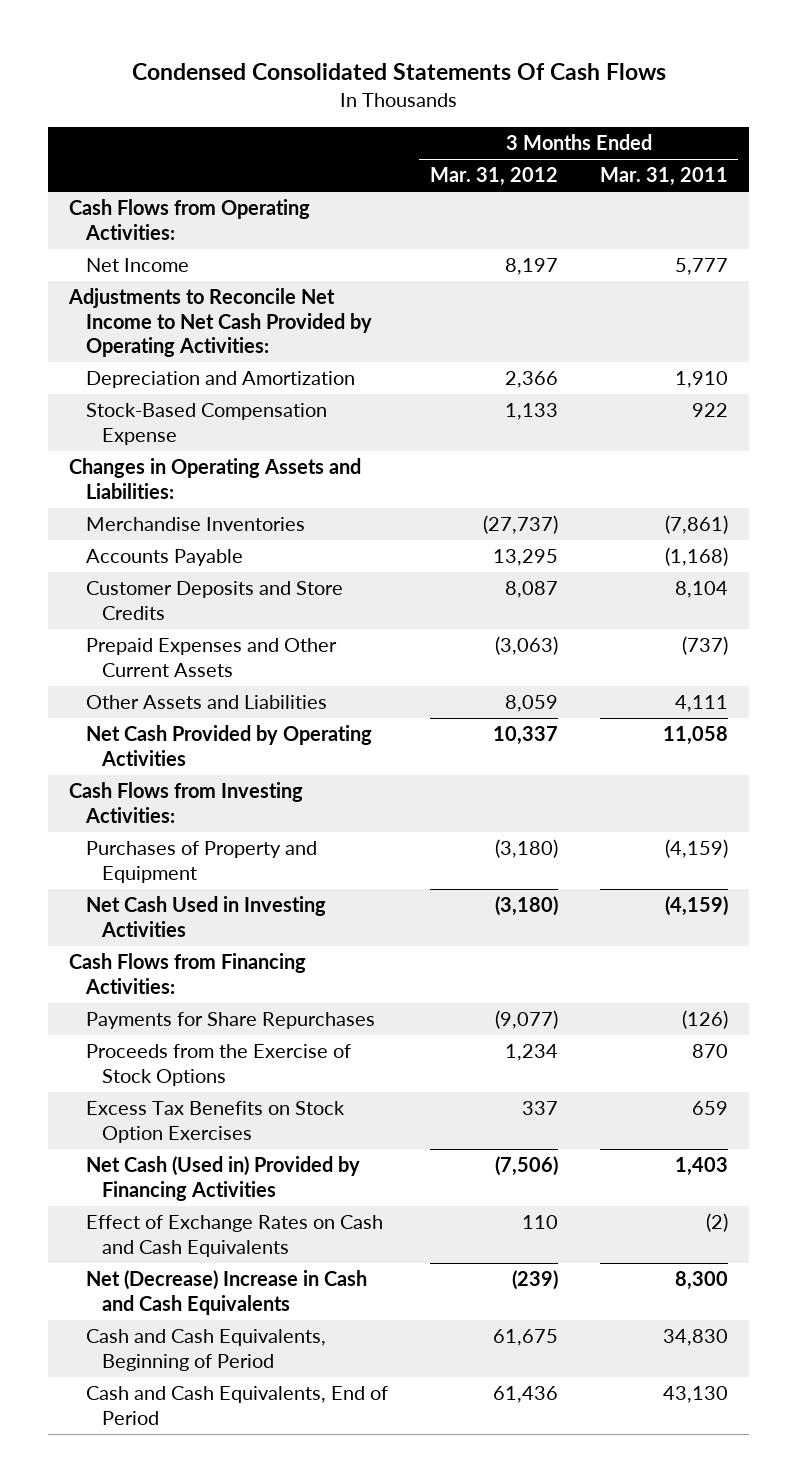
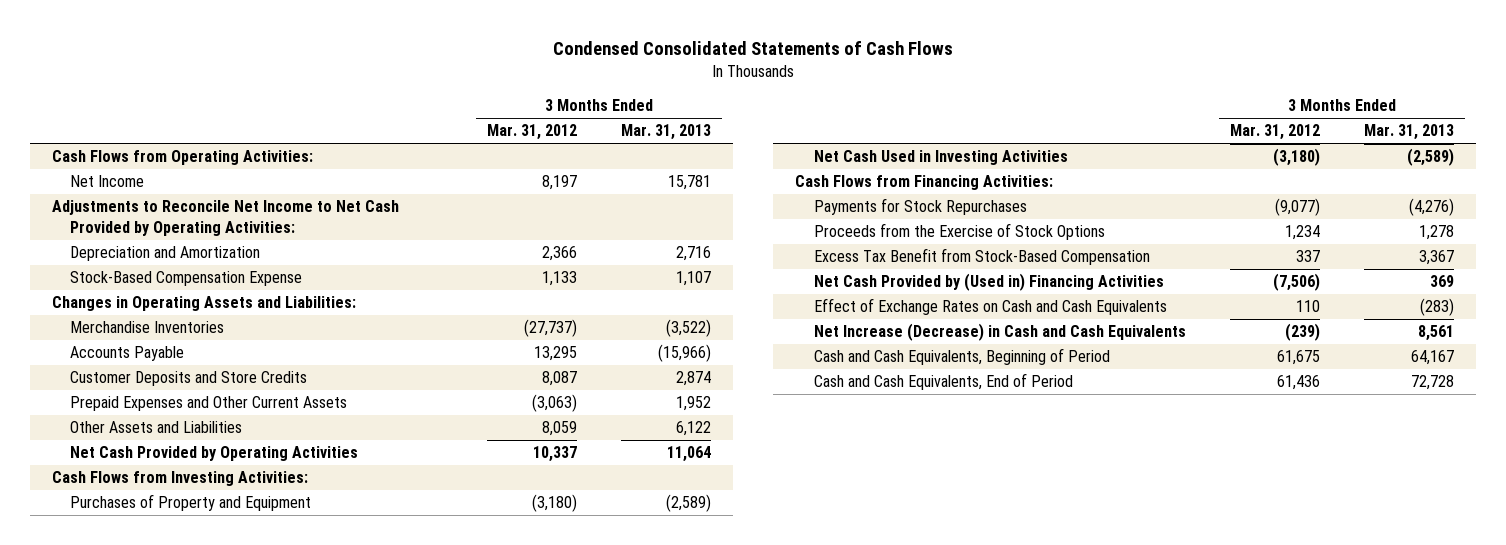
[131,62,666,80] Condensed Consolidated Statements Of Cash Flows -> [553,41,954,56] Condensed Consolidated Statements of Cash Flows
[599,167,728,187] Mar. 31, 2011 -> none
none -> [620,124,711,141] Mar. 31, 2013
[85,1012,375,1030] Payments for Share Repurchases -> [813,198,1027,216] Payments for Stock Repurchases
[85,1101,345,1143] Excess Tax Benefits on Stock Option Exercises -> [813,248,1150,266] Excess Tax Benefit from Stock-Based Compensation
[85,1156,360,1201] Net Cash (Used in) Provided by Financing Activities -> [813,273,1164,292] Net Cash Provided by (Used in) Financing Activities
[85,1270,367,1315] Net (Decrease) Increase in Cash and Cash Equivalents -> [813,323,1186,342] Net Increase (Decrease) in Cash and Cash Equivalents

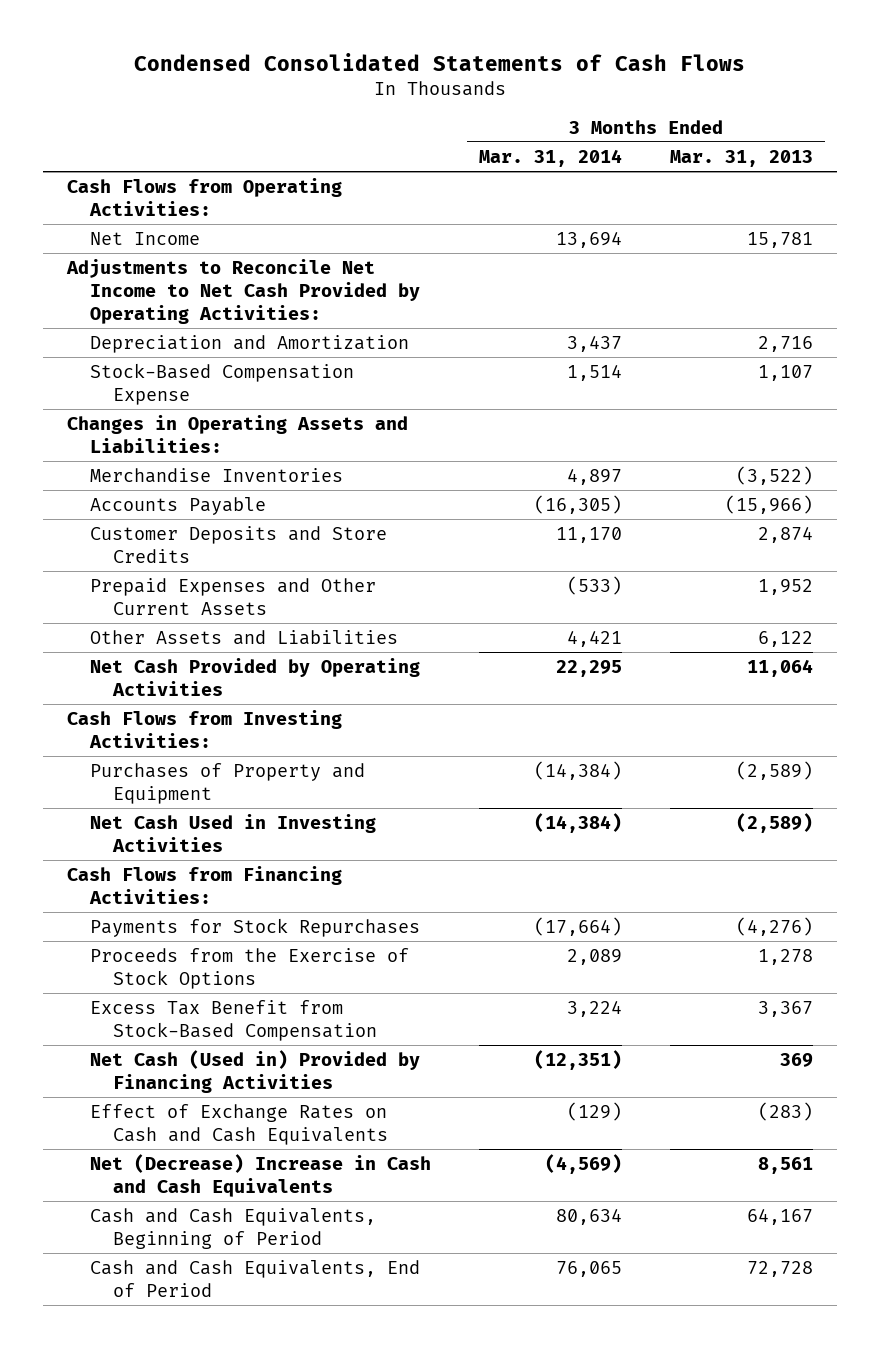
[486,124,577,141] Mar. 31, 2012 -> none
none -> [478,148,622,167] Mar. 31, 2014
[813,273,1164,292] Net Cash Provided by (Used in) Financing Activities -> [89,1049,420,1093] Net Cash (Used in) Provided by Financing Activities
[813,323,1186,342] Net Increase (Decrease) in Cash and Cash Equivalents -> [89,1153,431,1197] Net (Decrease) Increase in Cash and Cash Equivalents

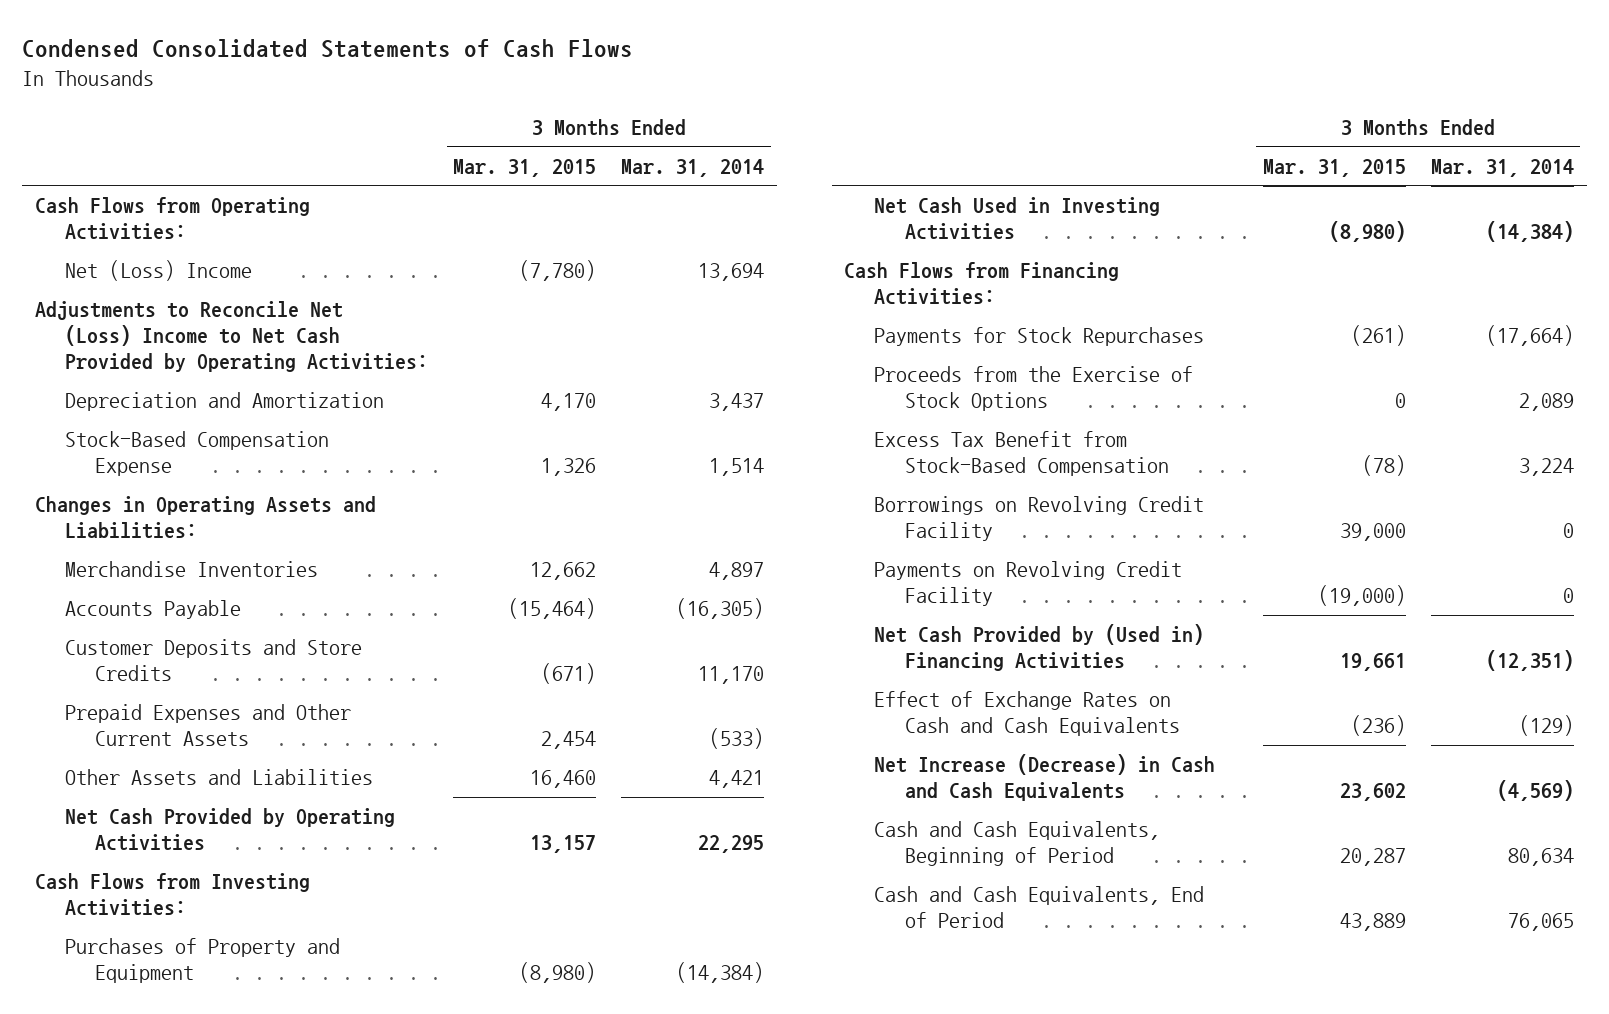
[669,149,813,167] Mar. 31, 2013 -> none
none -> [453,158,597,177] Mar. 31, 2015
[89,231,200,245] Net Income -> [64,260,252,282] Net (Loss) Income
[66,258,420,324] Adjustments to Reconcile Net Income to Net Cash Provided by Operating Activities: -> [34,301,428,373] Adjustments to Reconcile Net (Loss) Income to Net Cash Provided by Operating Activities:
none -> [874,496,1205,542] Borrowings on Revolving Credit Facility
none -> [874,561,1183,607] Payments on Revolving Credit Facility
[89,1049,420,1093] Net Cash (Used in) Provided by Financing Activities -> [874,624,1205,672] Net Cash Provided by (Used in) Financing Activities
[89,1153,431,1197] Net (Decrease) Increase in Cash and Cash Equivalents -> [874,754,1216,802] Net Increase (Decrease) in Cash and Cash Equivalents

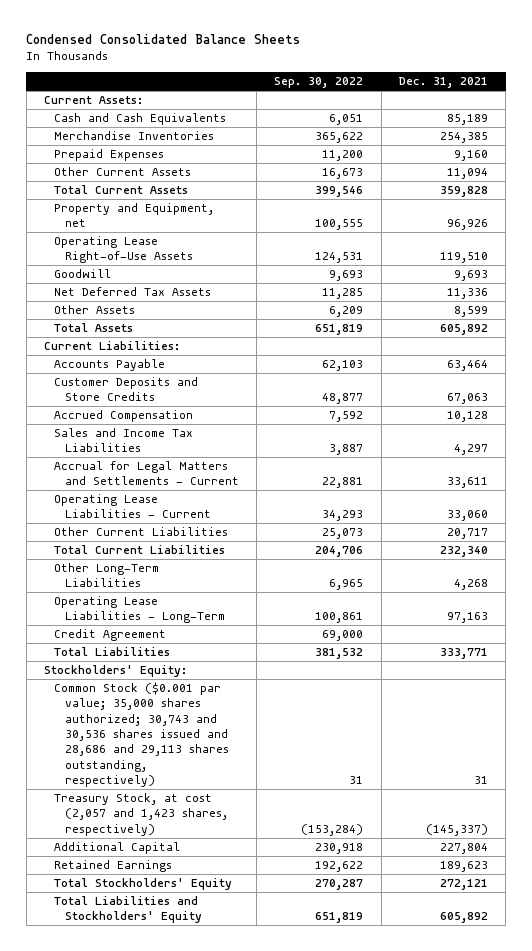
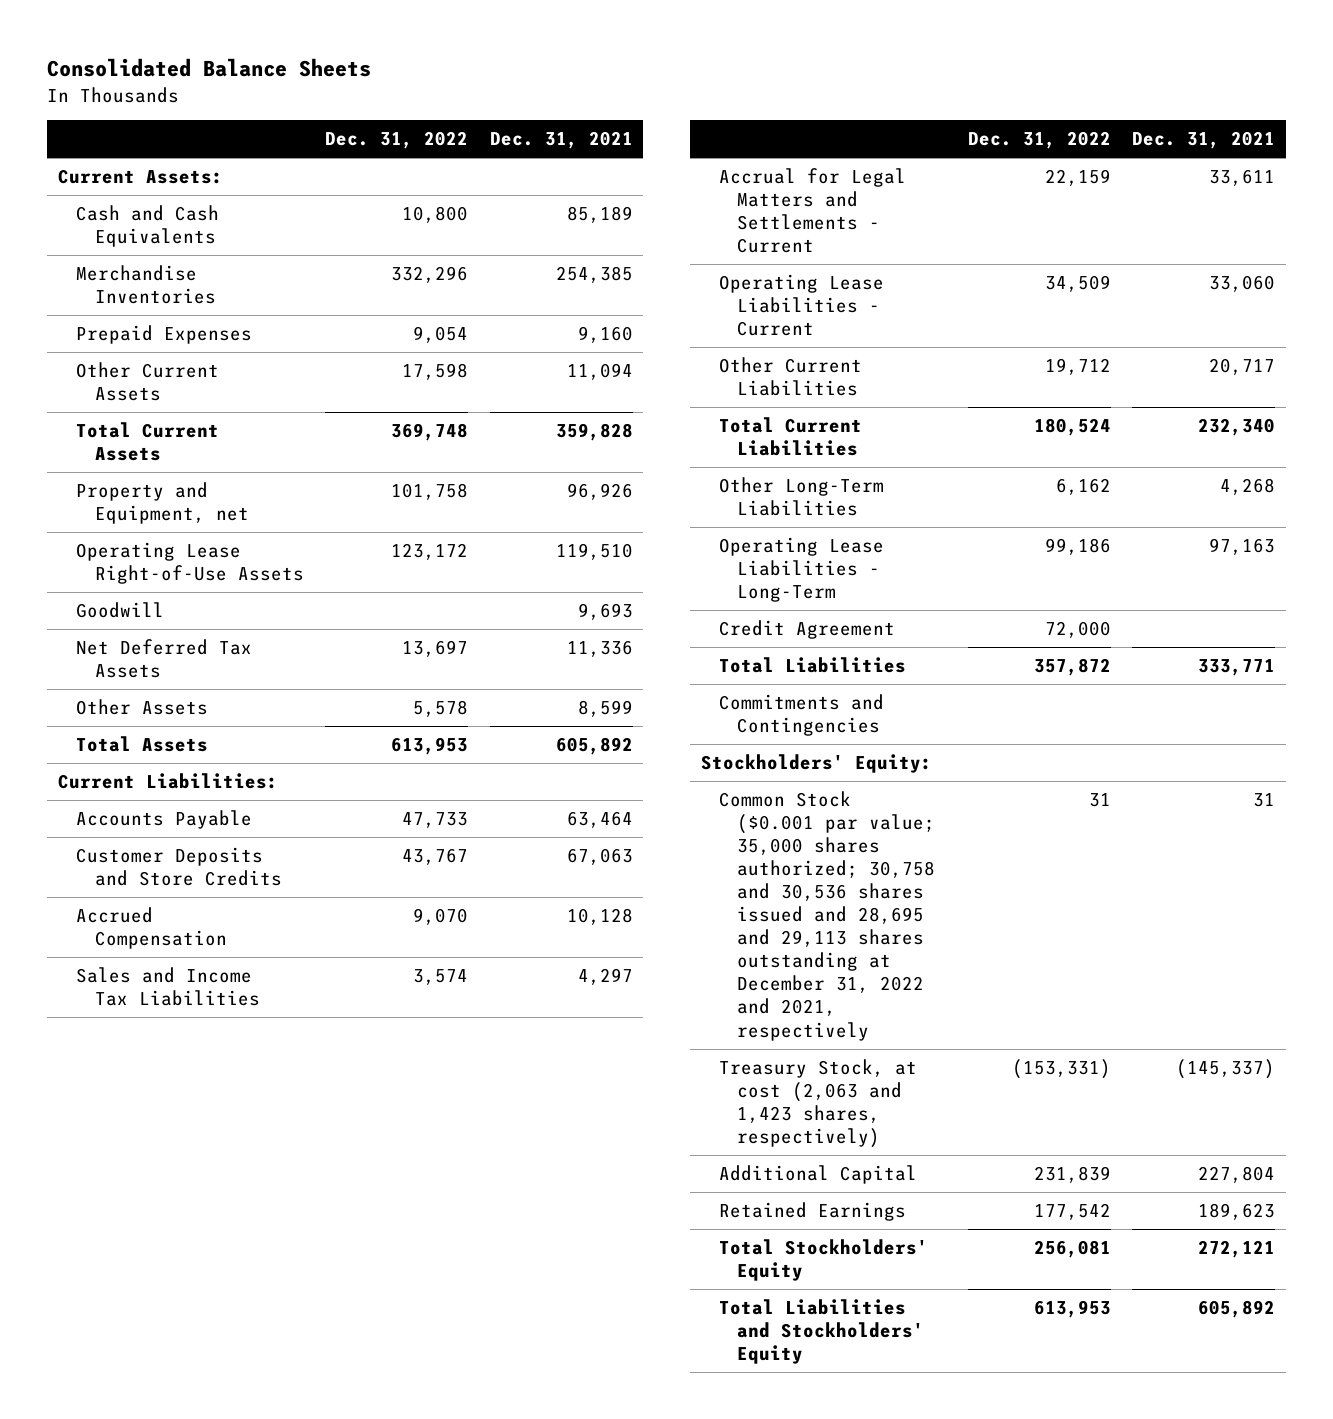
[26,34,301,45] Condensed Consolidated Balance Sheets -> [47,58,372,78] Consolidated Balance Sheets
[274,77,364,89] Sep. 30, 2022 -> none
none -> [325,131,469,150] Dec. 31, 2022
none -> [719,694,885,737] Commitments and Contingencies
[54,682,230,787] Common Stock ($0.001 par value; 35,000 shares authorized; 30,743 and 30,536 shares issued and 28,686 and 29,113 shares outstanding, respectively) -> [719,791,936,1041] Common Stock ($0.001 par value; 35,000 shares authorized; 30,758 and 30,536 shares issued and 28,695 and 29,113 shares outstanding at December 31, 2022 and 2021, respectively
[54,793,229,836] Treasury Stock, at cost (2,057 and 1,423 shares, respectively) -> [719,1059,918,1149] Treasury Stock, at cost (2,063 and 1,423 shares, respectively)

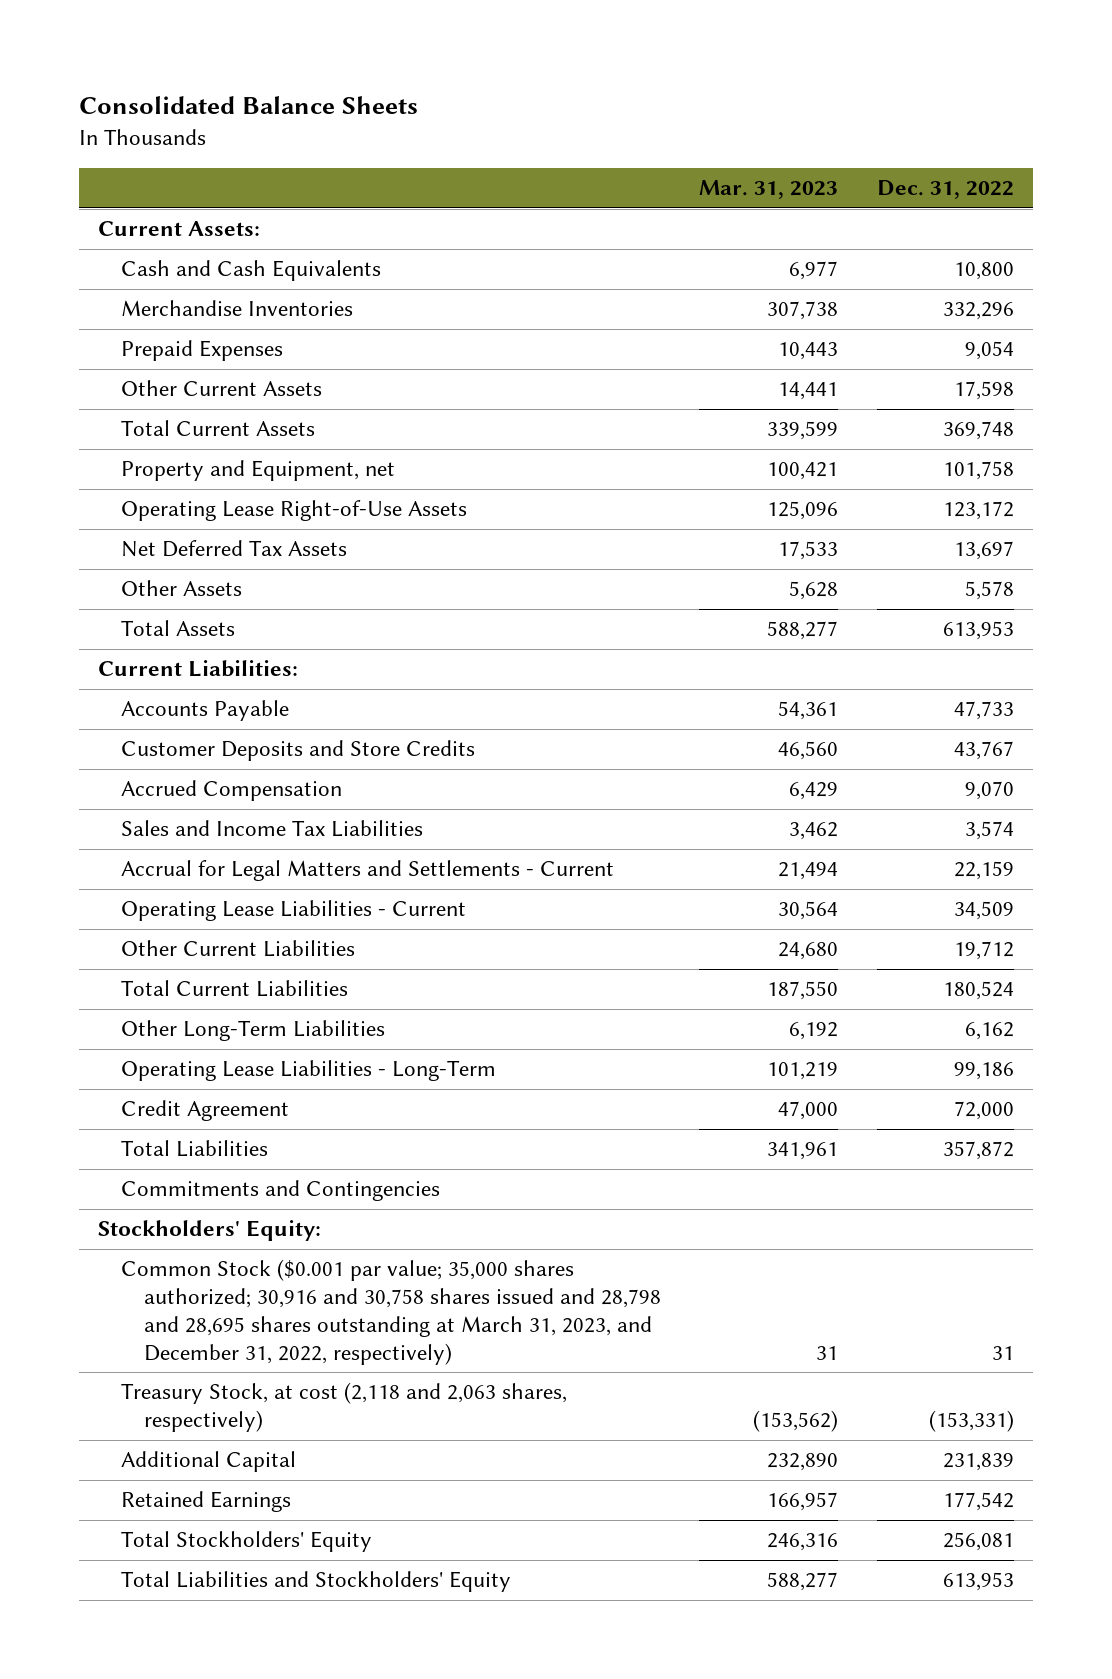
[489,131,633,150] Dec. 31, 2021 -> none
none -> [699,180,839,200] Mar. 31, 2023
[76,602,165,619] Goodwill -> none
[719,791,936,1041] Common Stock ($0.001 par value; 35,000 shares authorized; 30,758 and 30,536 shares issued and 28,695 and 29,113 shares outstanding at December 31, 2022 and 2021, respectively -> [121,1259,661,1365] Common Stock ($0.001 par value; 35,000 shares authorized; 30,916 and 30,758 shares issued and 28,798 and 28,695 shares outstanding at March 31, 2023, and December 31, 2022, respectively)
[719,1059,918,1149] Treasury Stock, at cost (2,063 and 1,423 shares, respectively) -> [121,1382,568,1433] Treasury Stock, at cost (2,118 and 2,063 shares, respectively)

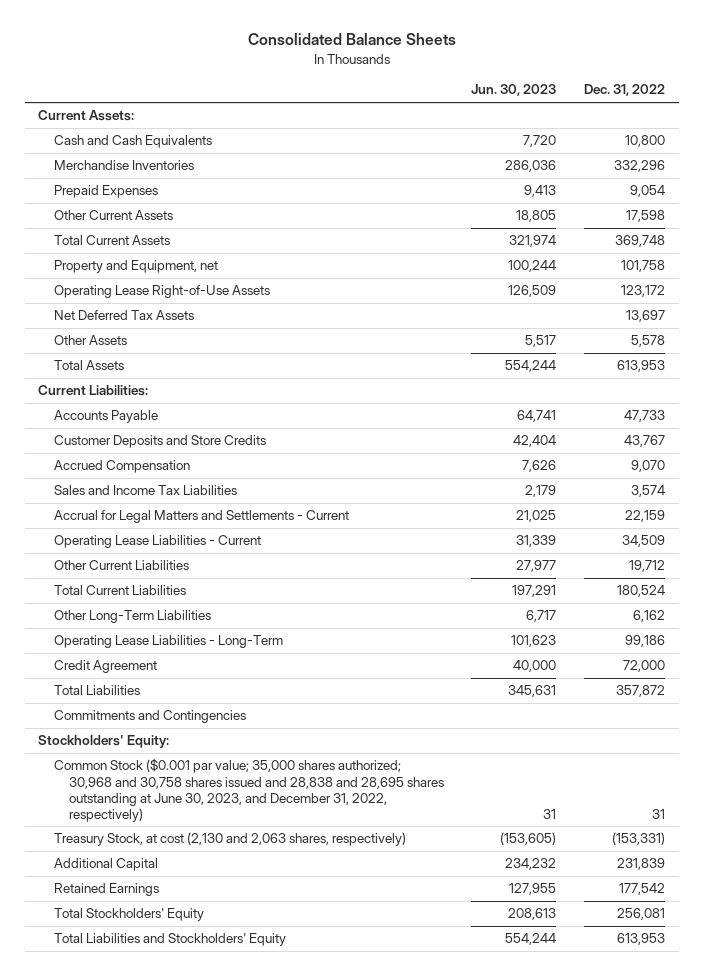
[699,180,839,200] Mar. 31, 2023 -> none
none -> [471,84,557,97] Jun. 30, 2023
[121,1259,661,1365] Common Stock ($0.001 par value; 35,000 shares authorized; 30,916 and 30,758 shares issued and 28,798 and 28,695 shares outstanding at March 31, 2023, and December 31, 2022, respectively) -> [53,758,444,822] Common Stock ($0.001 par value; 35,000 shares authorized; 30,968 and 30,758 shares issued and 28,838 and 28,695 shares outstanding at June 30, 2023, and December 31, 2022, respectively)
[121,1382,568,1433] Treasury Stock, at cost (2,118 and 2,063 shares, respectively) -> [53,832,406,847] Treasury Stock, at cost (2,130 and 2,063 shares, respectively)

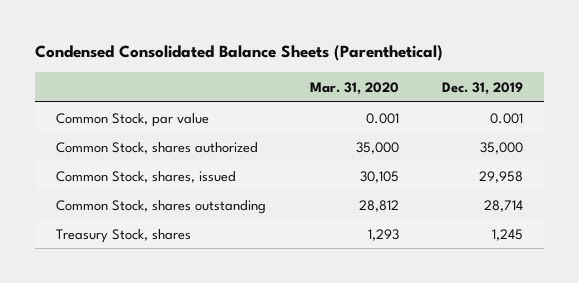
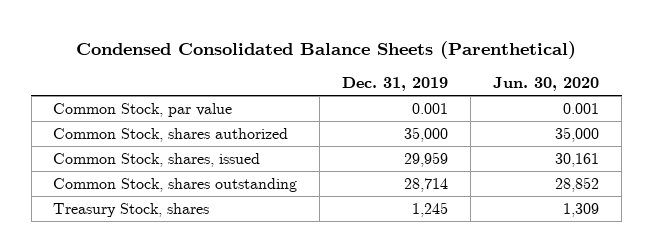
[309,81,399,95] Mar. 31, 2020 -> none
none -> [493,77,600,92] Jun. 30, 2020
[478,170,523,183] 29,958 -> [404,151,449,167] 29,959

